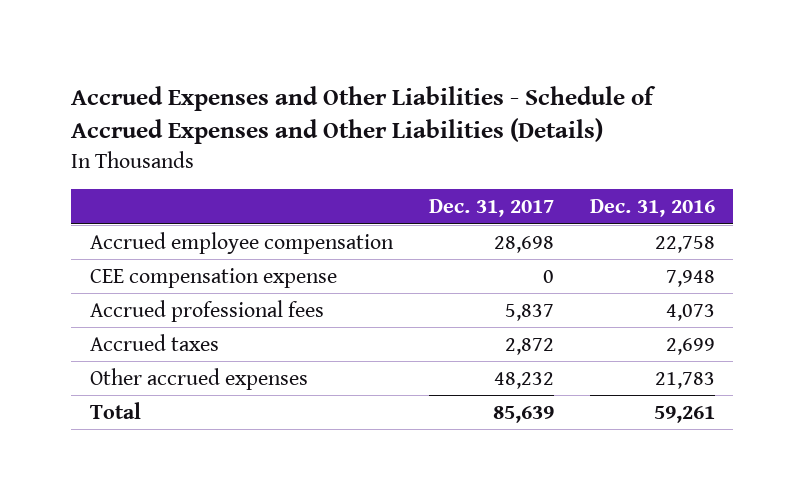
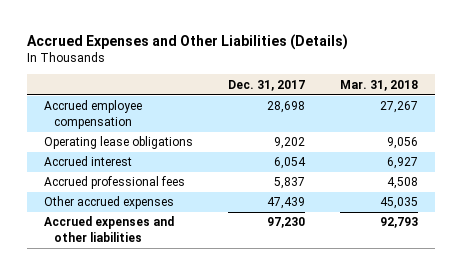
[71,85,657,145] Accrued Expenses and Other Liabilities - Schedule of Accrued Expenses and Other Liabilities (Details) -> [27,33,349,50] Accrued Expenses and Other Liabilities (Details)
[590,199,716,218] Dec. 31, 2016 -> none
none -> [339,79,418,91] Mar. 31, 2018
[89,267,337,288] CEE compensation expense -> none
none -> [44,136,194,150] Operating lease obligations
none -> [44,156,133,167] Accrued interest
[89,333,219,351] Accrued taxes -> none
[89,401,141,419] Total -> none
[493,371,554,389] 48,232 -> [267,197,306,210] 47,439
none -> [44,216,175,242] Accrued expenses and other liabilities

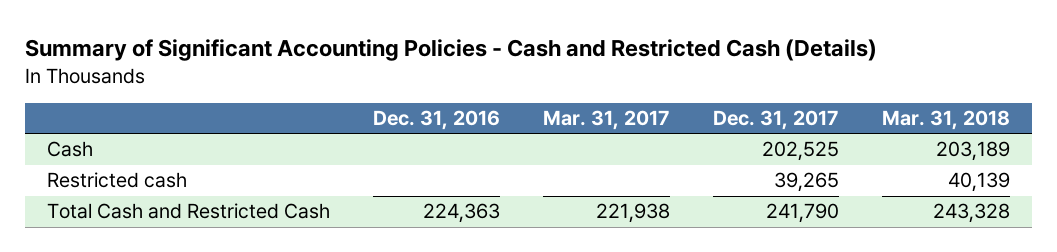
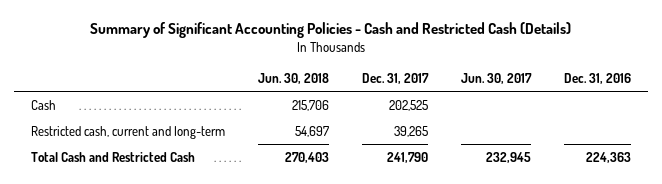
[543,109,671,130] Mar. 31, 2017 -> none
[882,109,1011,130] Mar. 31, 2018 -> none
none -> [257,73,329,85] Jun. 30, 2018
none -> [460,73,532,85] Jun. 30, 2017
[46,172,187,189] Restricted cash -> [30,125,225,139] Restricted cash, current and long-term

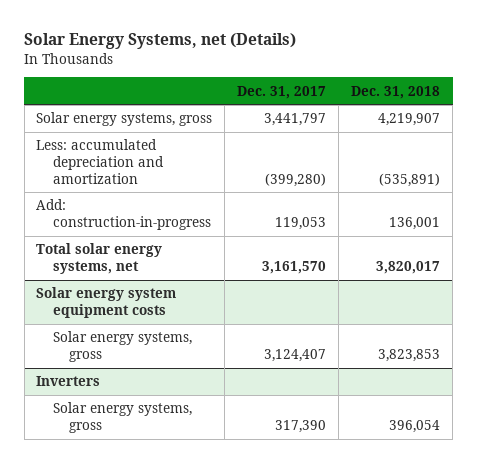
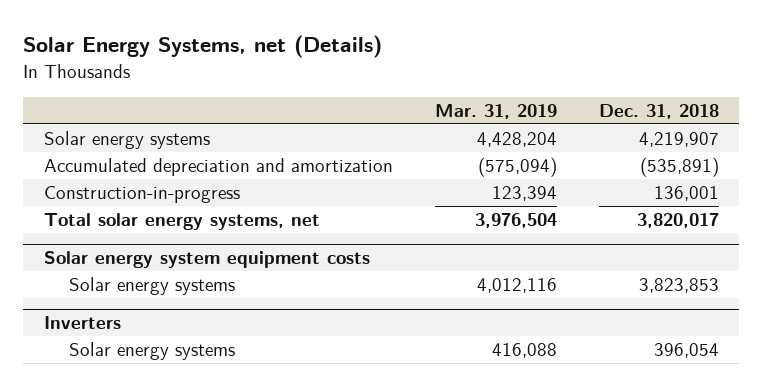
[237,85,327,99] Dec. 31, 2017 -> none
none -> [434,103,557,119] Mar. 31, 2019
[36,112,213,127] Solar energy systems, gross -> [44,131,211,150] Solar energy systems
[36,139,164,184] Less: accumulated depreciation and amortization -> [44,158,394,177] Accumulated depreciation and amortization
[36,199,211,231] Add: construction-in-progress -> [44,186,241,204] Construction-in-progress
[52,331,192,363] Solar energy systems, gross -> [69,277,236,296] Solar energy systems
[52,402,192,434] Solar energy systems, gross -> [69,342,236,361] Solar energy systems

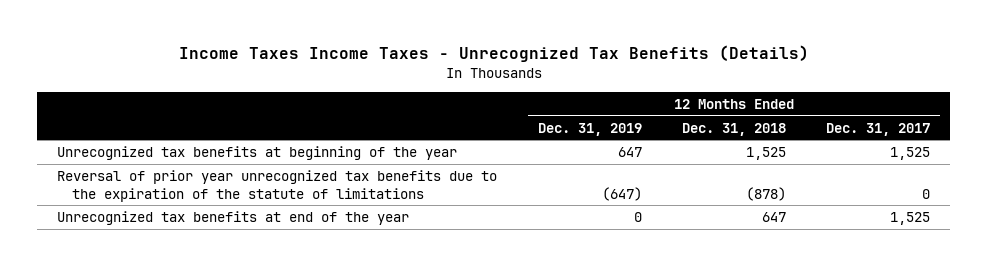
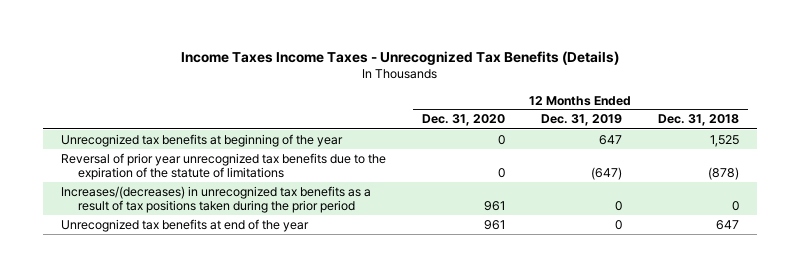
[825,122,930,136] Dec. 31, 2017 -> none
none -> [421,114,505,127] Dec. 31, 2020
none -> [60,185,371,214] Increases/(decreases) in unrecognized tax benefits as a result of tax positions taken during the prior period

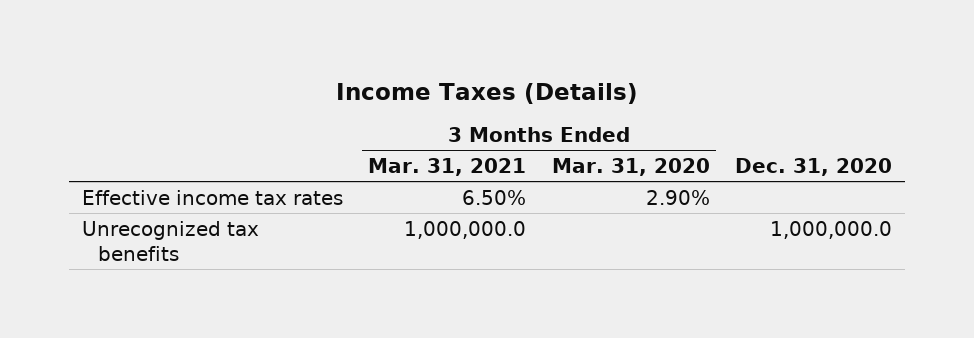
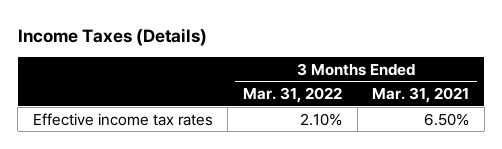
[551,157,710,176] Mar. 31, 2020 -> none
[735,157,893,176] Dec. 31, 2020 -> none
none -> [243,86,343,103] Mar. 31, 2022
[81,220,259,261] Unrecognized tax benefits -> none

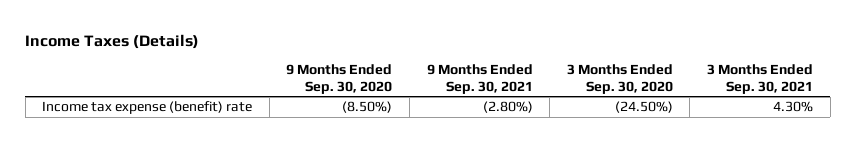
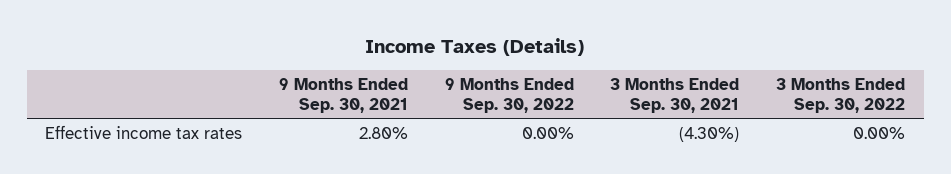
[286,64,393,94] 9 Months Ended Sep. 30, 2020 -> none
[566,64,673,94] 3 Months Ended Sep. 30, 2020 -> none
none -> [444,78,574,114] 9 Months Ended Sep. 30, 2022
none -> [776,78,906,114] 3 Months Ended Sep. 30, 2022
[42,101,253,115] Income tax expense (benefit) rate -> [45,124,243,139] Effective income tax rates
[482,101,533,114] (2.80%) -> [359,126,409,139] 2.80%
[772,101,813,113] 4.30% -> [679,126,740,142] (4.30%)

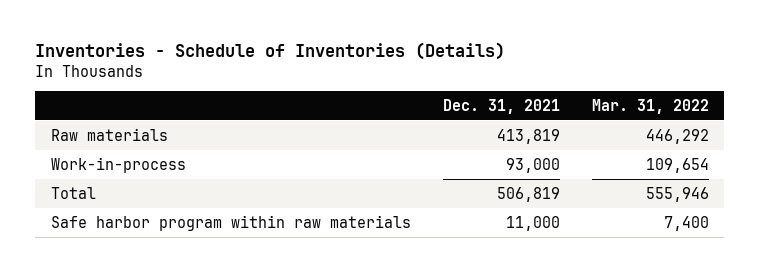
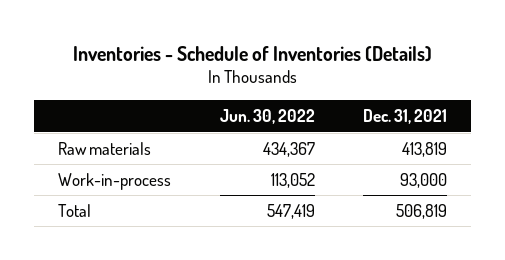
[591,98,709,114] Mar. 31, 2022 -> none
none -> [219,109,315,125] Jun. 30, 2022
[51,214,412,231] Safe harbor program within raw materials -> none

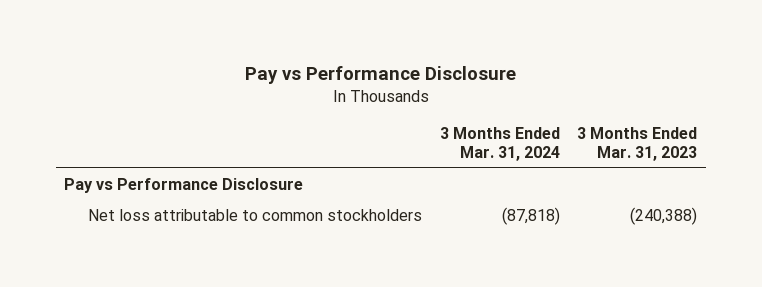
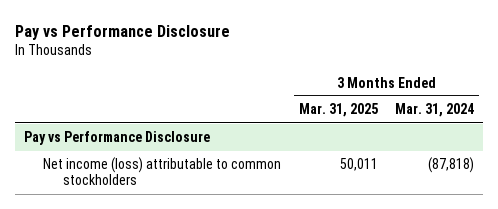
[577,127,698,162] 3 Months Ended Mar. 31, 2023 -> none
none -> [298,103,378,118] Mar. 31, 2025
[87,209,422,222] Net loss attributable to common stockholders -> [43,157,282,186] Net income (loss) attributable to common stockholders

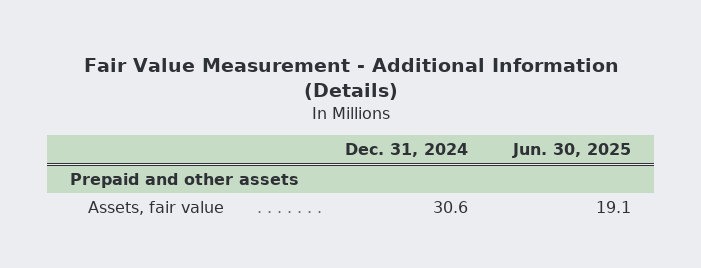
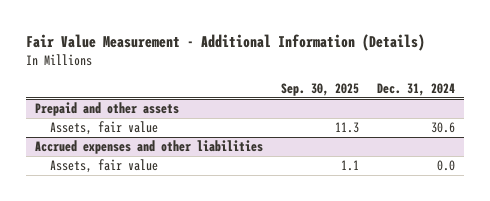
[512,143,632,159] Jun. 30, 2025 -> none
none -> [281,82,360,96] Sep. 30, 2025
none -> [35,140,264,155] Accrued expenses and other liabilities
none -> [49,159,158,174] Assets, fair value

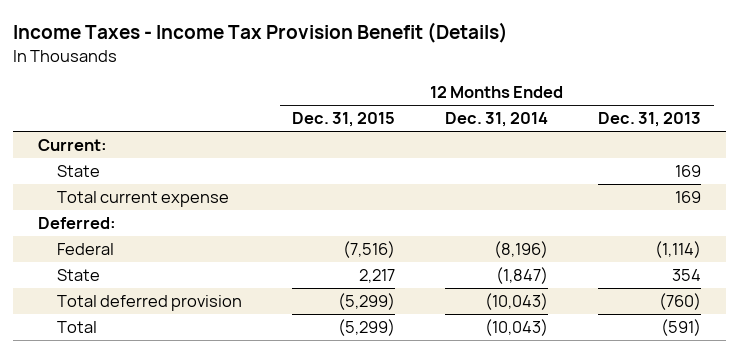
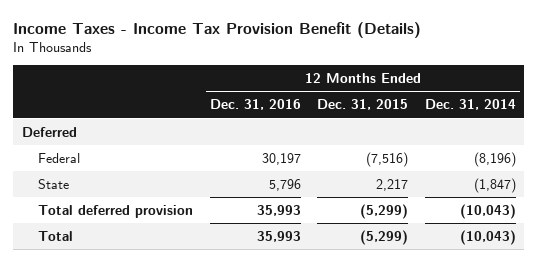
[598,112,702,128] Dec. 31, 2013 -> none
none -> [209,99,301,111] Dec. 31, 2016
[38,139,108,152] Current: -> none
[57,165,101,178] State -> none
[57,191,230,208] Total current expense -> none
[38,217,117,230] Deferred: -> [21,126,77,137] Deferred

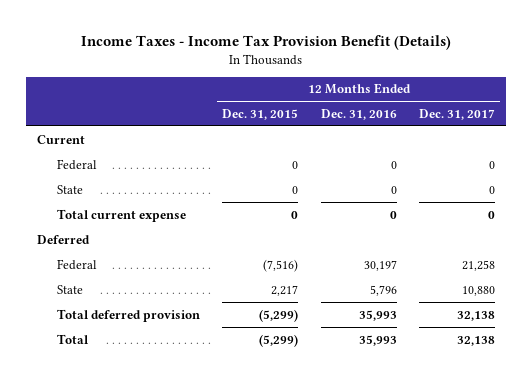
[424,99,516,111] Dec. 31, 2014 -> none
none -> [418,108,495,120] Dec. 31, 2017
none -> [36,134,85,144] Current
none -> [57,158,98,170] Federal
none -> [57,184,84,194] State
none -> [57,208,187,222] Total current expense

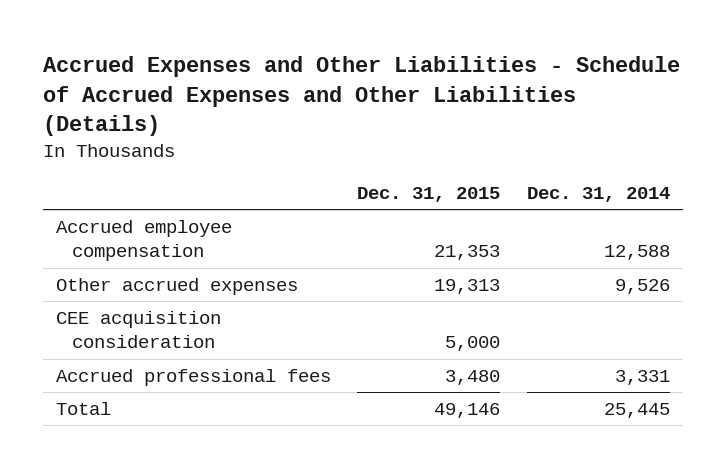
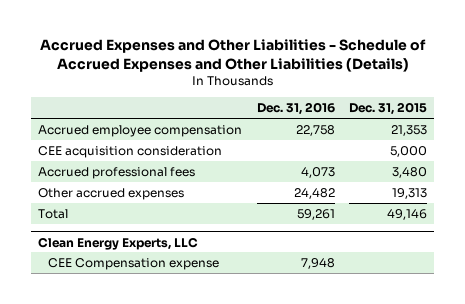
[526,186,670,202] Dec. 31, 2014 -> none
none -> [256,102,335,116] Dec. 31, 2016
[56,277,299,295] Other accrued expenses -> [38,187,185,200] Other accrued expenses
none -> [38,236,199,250] Clean Energy Experts, LLC
none -> [47,257,219,270] CEE Compensation expense

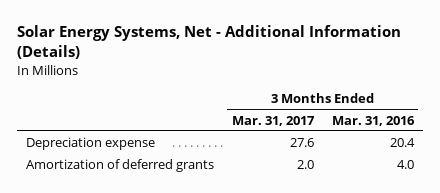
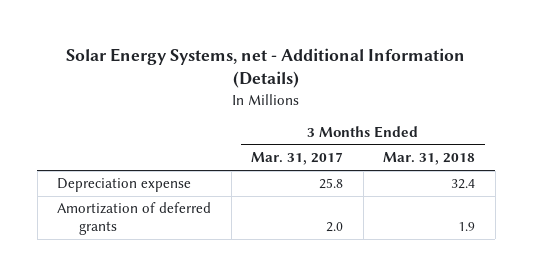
[17,25,402,60] Solar Energy Systems, Net - Additional Information (Details) -> [66,47,466,89] Solar Energy Systems, net - Additional Information (Details)
[331,115,415,126] Mar. 31, 2016 -> none
none -> [383,152,476,166] Mar. 31, 2018
[289,138,314,148] 27.6 -> [319,178,344,190] 25.8

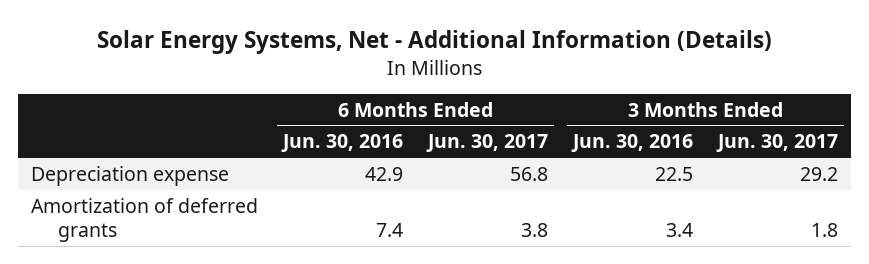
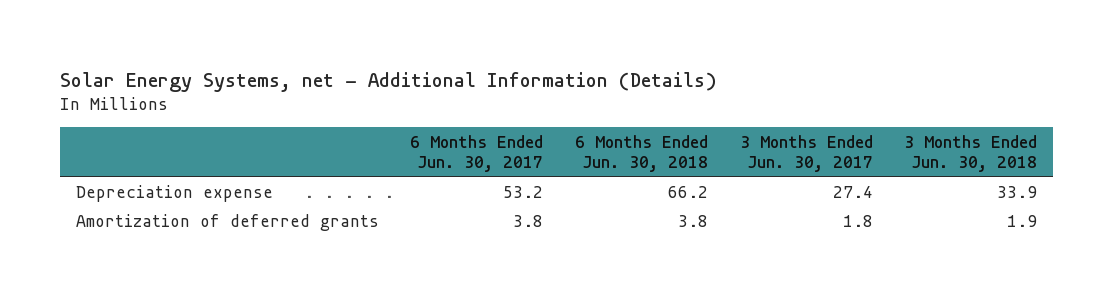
[96,30,772,55] Solar Energy Systems, Net - Additional Information (Details) -> [59,71,717,92] Solar Energy Systems, net - Additional Information (Details)
[280,134,403,153] Jun. 30, 2016 -> none
[571,134,694,153] Jun. 30, 2016 -> none
none -> [574,134,708,172] 6 Months Ended Jun. 30, 2018
none -> [904,134,1038,172] 3 Months Ended Jun. 30, 2018
[510,166,549,181] 56.8 -> [503,185,544,198] 53.2
[800,166,839,181] 29.2 -> [832,185,873,198] 27.4

